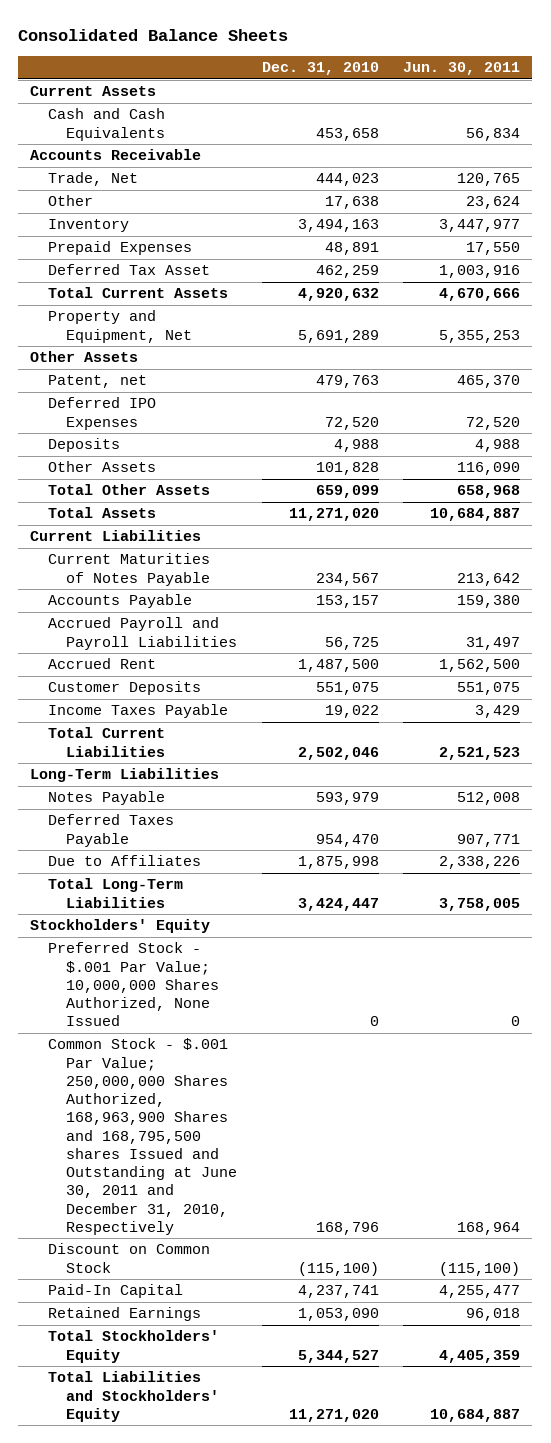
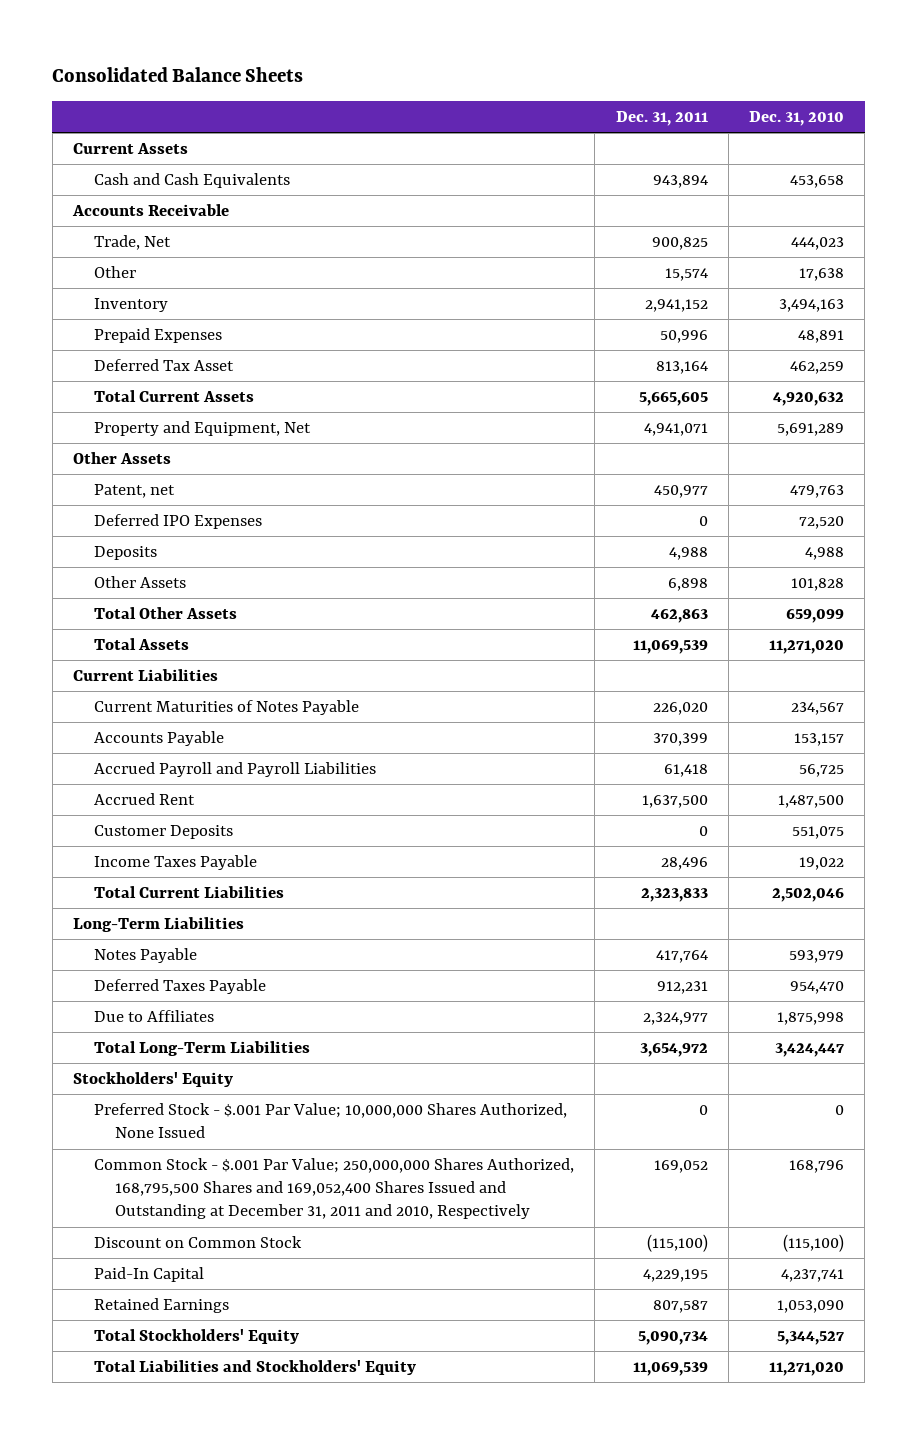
[403,62,521,76] Jun. 30, 2011 -> none
none -> [615,110,708,126] Dec. 31, 2011
[48,1038,238,1235] Common Stock - $.001 Par Value; 250,000,000 Shares Authorized, 168,963,900 Shares and 168,795,500 shares Issued and Outstanding at June 30, 2011 and December 31, 2010, Respectively -> [93,1158,574,1220] Common Stock - $.001 Par Value; 250,000,000 Shares Authorized, 168,795,500 Shares and 169,052,400 Shares Issued and Outstanding at December 31, 2011 and 2010, Respectively

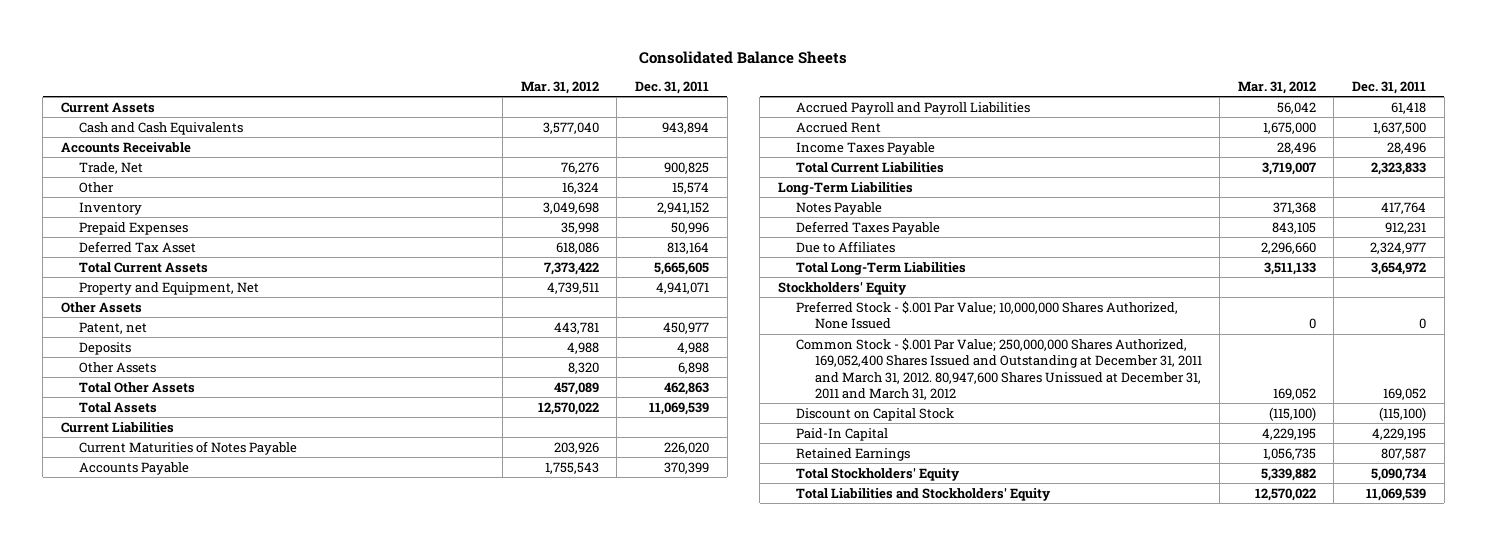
[749,110,845,126] Dec. 31, 2010 -> none
none -> [520,80,599,94] Mar. 31, 2012
[93,514,262,530] Deferred IPO Expenses -> none
[93,825,233,840] Customer Deposits -> none
[93,1158,574,1220] Common Stock - $.001 Par Value; 250,000,000 Shares Authorized, 168,795,500 Shares and 169,052,400 Shares Issued and Outstanding at December 31, 2011 and 2010, Respectively -> [796,337,1202,400] Common Stock - $.001 Par Value; 250,000,000 Shares Authorized, 169,052,400 Shares Issued and Outstanding at December 31, 2011 and March 31, 2012. 80,947,600 Shares Unissued at December 31, 2011 and March 31, 2012
[93,1236,302,1249] Discount on Common Stock -> [796,407,955,421] Discount on Capital Stock

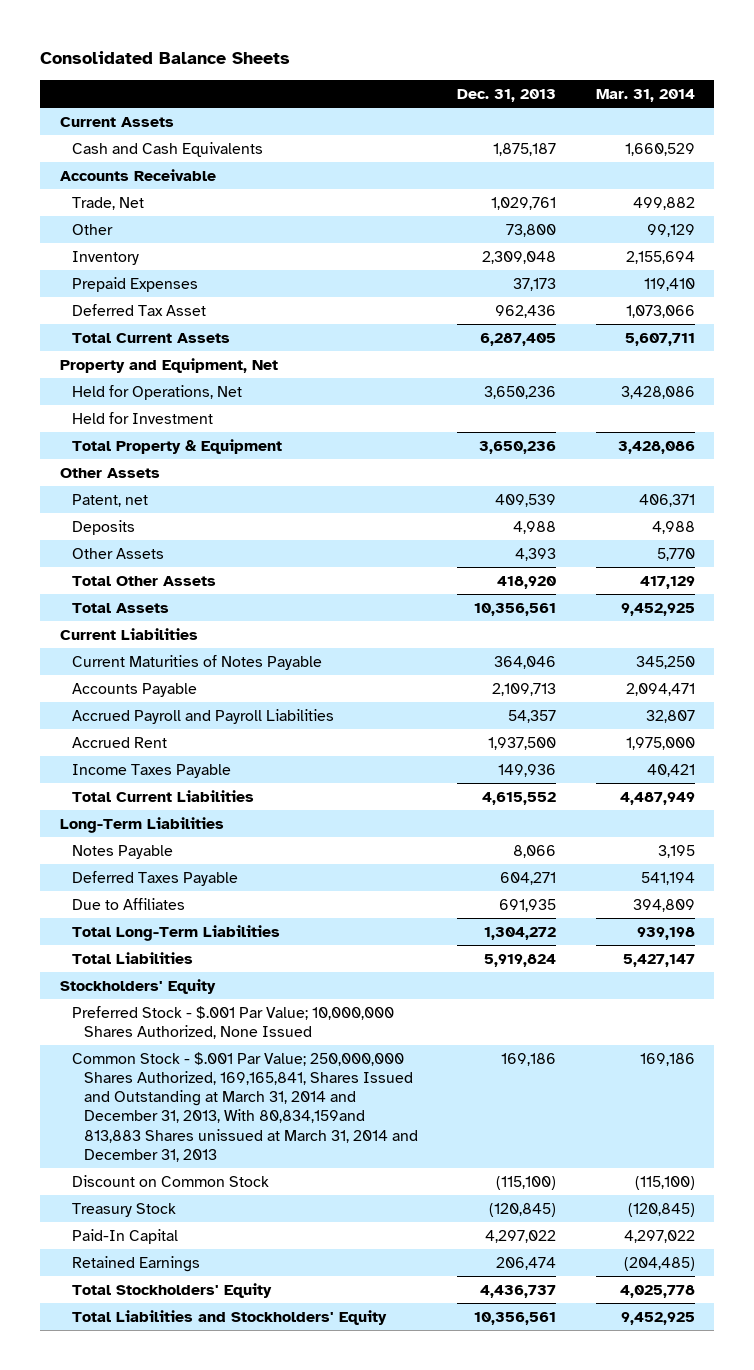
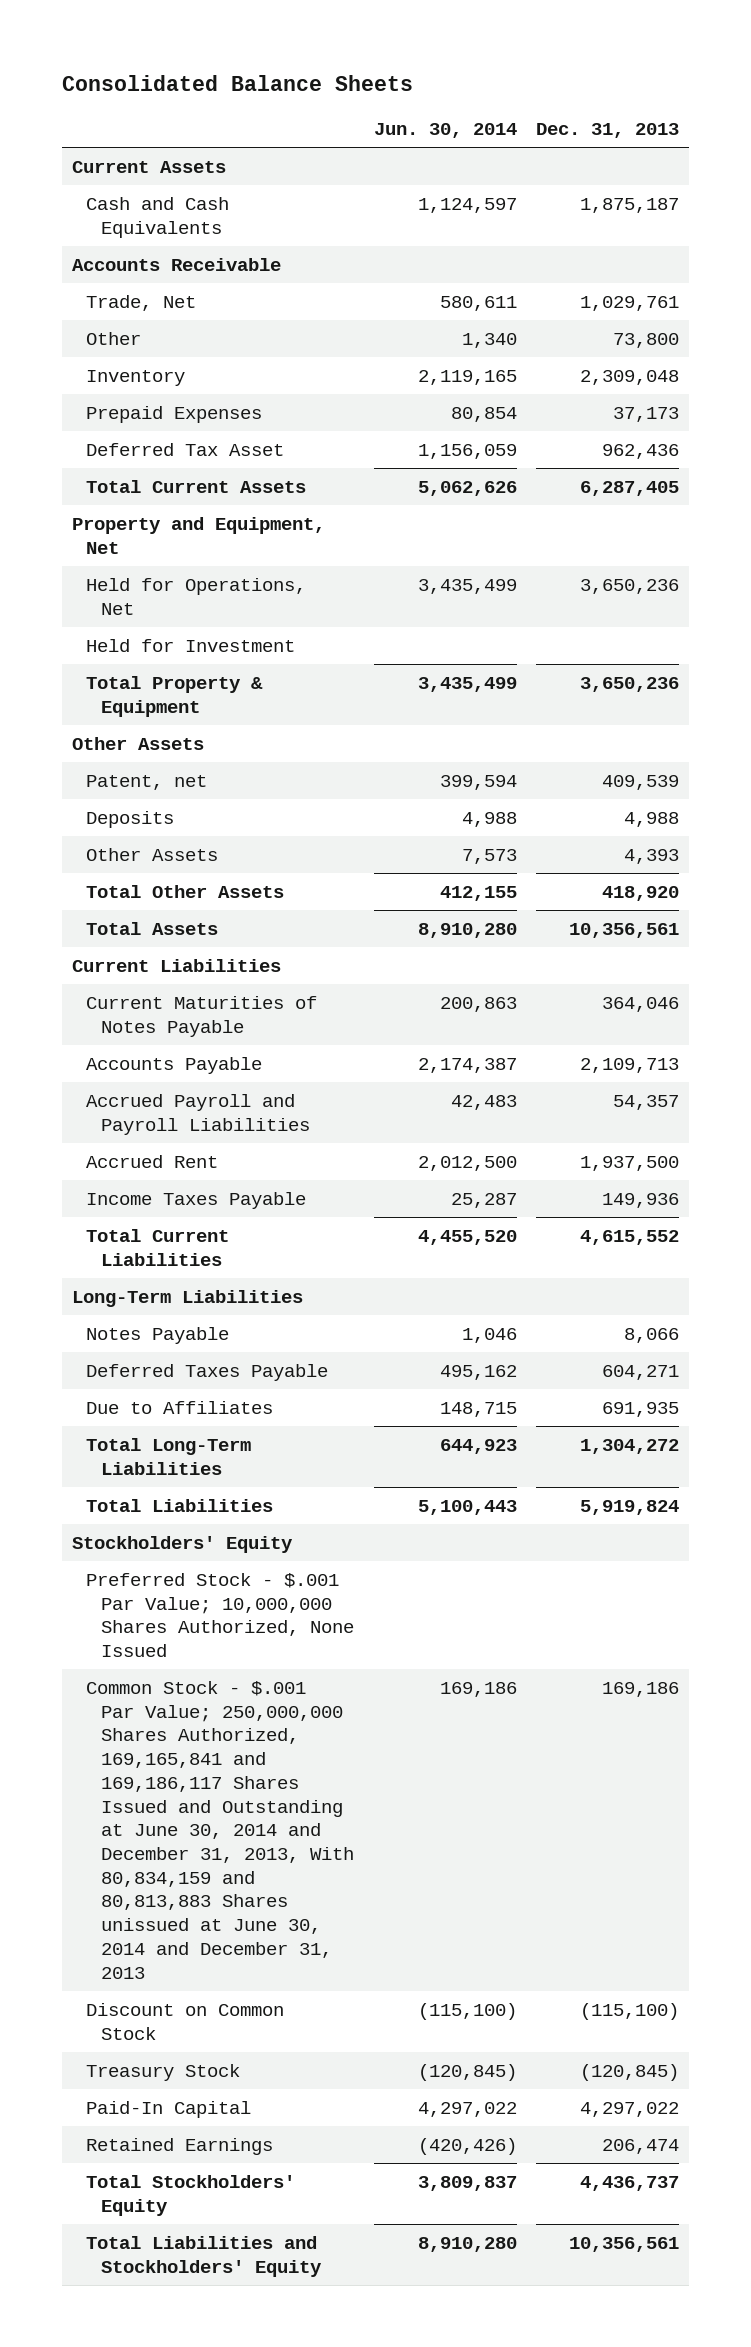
[595,88,695,102] Mar. 31, 2014 -> none
none -> [373,122,517,138] Jun. 30, 2014
[71,1051,418,1162] Common Stock - $.001 Par Value; 250,000,000 Shares Authorized, 169,165,841, Shares Issued and Outstanding at March 31, 2014 and December 31, 2013, With 80,834,159and 813,883 Shares unissued at March 31, 2014 and December 31, 2013 -> [86,1680,354,1979] Common Stock - $.001 Par Value; 250,000,000 Shares Authorized, 169,165,841 and 169,186,117 Shares Issued and Outstanding at June 30, 2014 and December 31, 2013, With 80,834,159 and 80,813,883 Shares unissued at June 30, 2014 and December 31, 2013

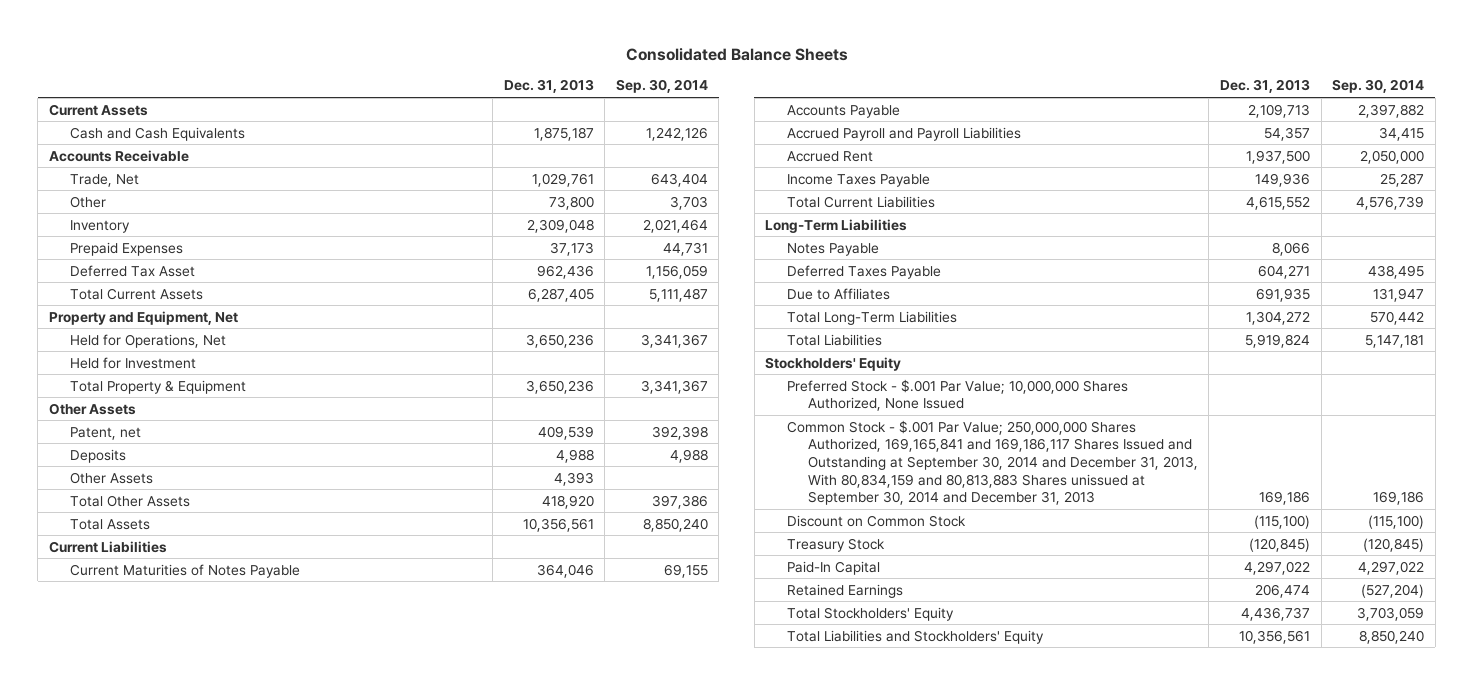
[373,122,517,138] Jun. 30, 2014 -> none
none -> [615,79,708,94] Sep. 30, 2014
[86,1680,354,1979] Common Stock - $.001 Par Value; 250,000,000 Shares Authorized, 169,165,841 and 169,186,117 Shares Issued and Outstanding at June 30, 2014 and December 31, 2013, With 80,834,159 and 80,813,883 Shares unissued at June 30, 2014 and December 31, 2013 -> [786,419,1198,506] Common Stock - $.001 Par Value; 250,000,000 Shares Authorized, 169,165,841 and 169,186,117 Shares Issued and Outstanding at September 30, 2014 and December 31, 2013, With 80,834,159 and 80,813,883 Shares unissued at September 30, 2014 and December 31, 2013

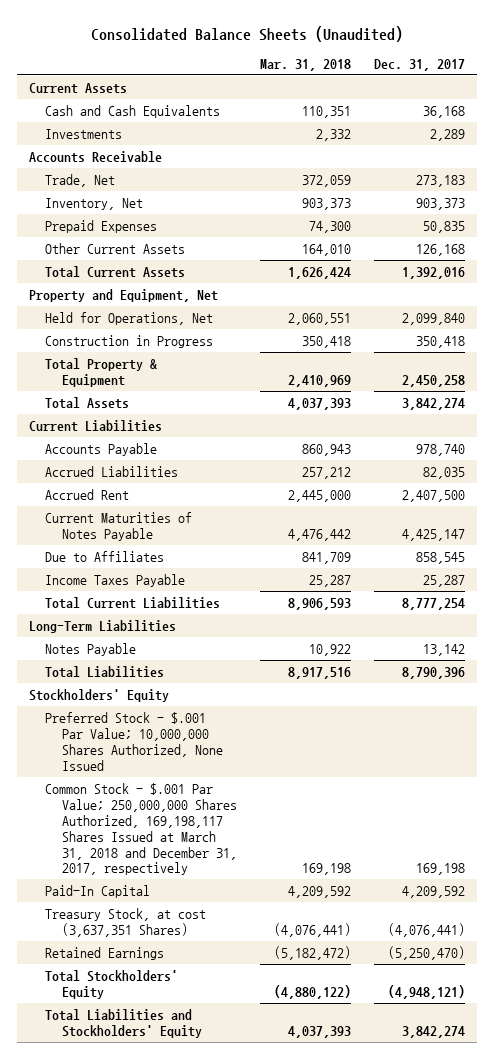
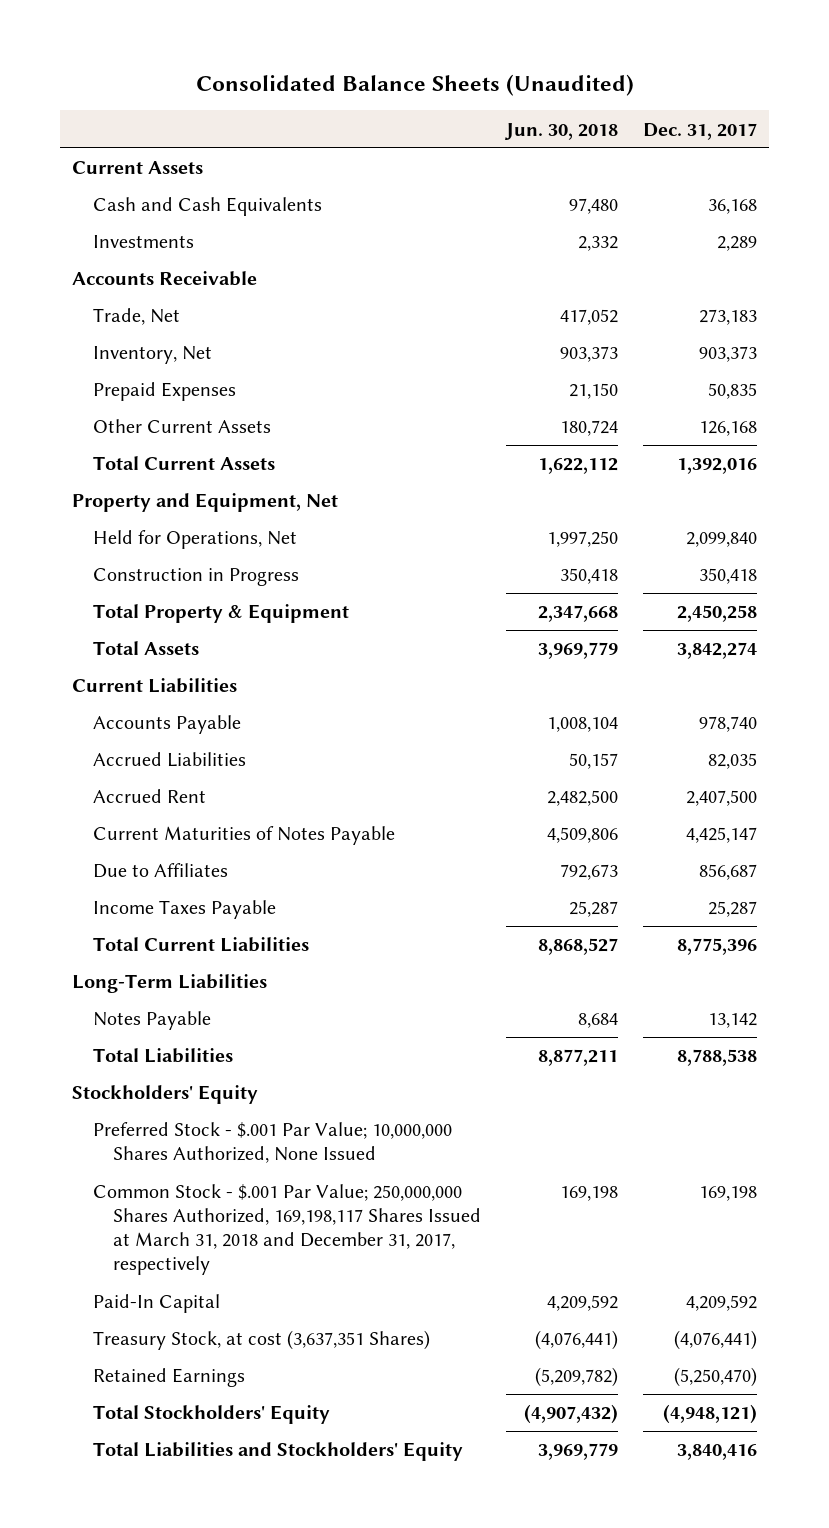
[260,58,352,71] Mar. 31, 2018 -> none
none -> [504,122,619,140] Jun. 30, 2018
[416,551,466,564] 858,545 -> [698,864,757,881] 856,687
[402,597,466,610] 8,777,254 -> [676,938,757,956] 8,775,396
[402,666,466,679] 8,790,396 -> [676,1049,757,1067] 8,788,538
[402,1025,466,1038] 3,842,274 -> [676,1444,757,1461] 3,840,416

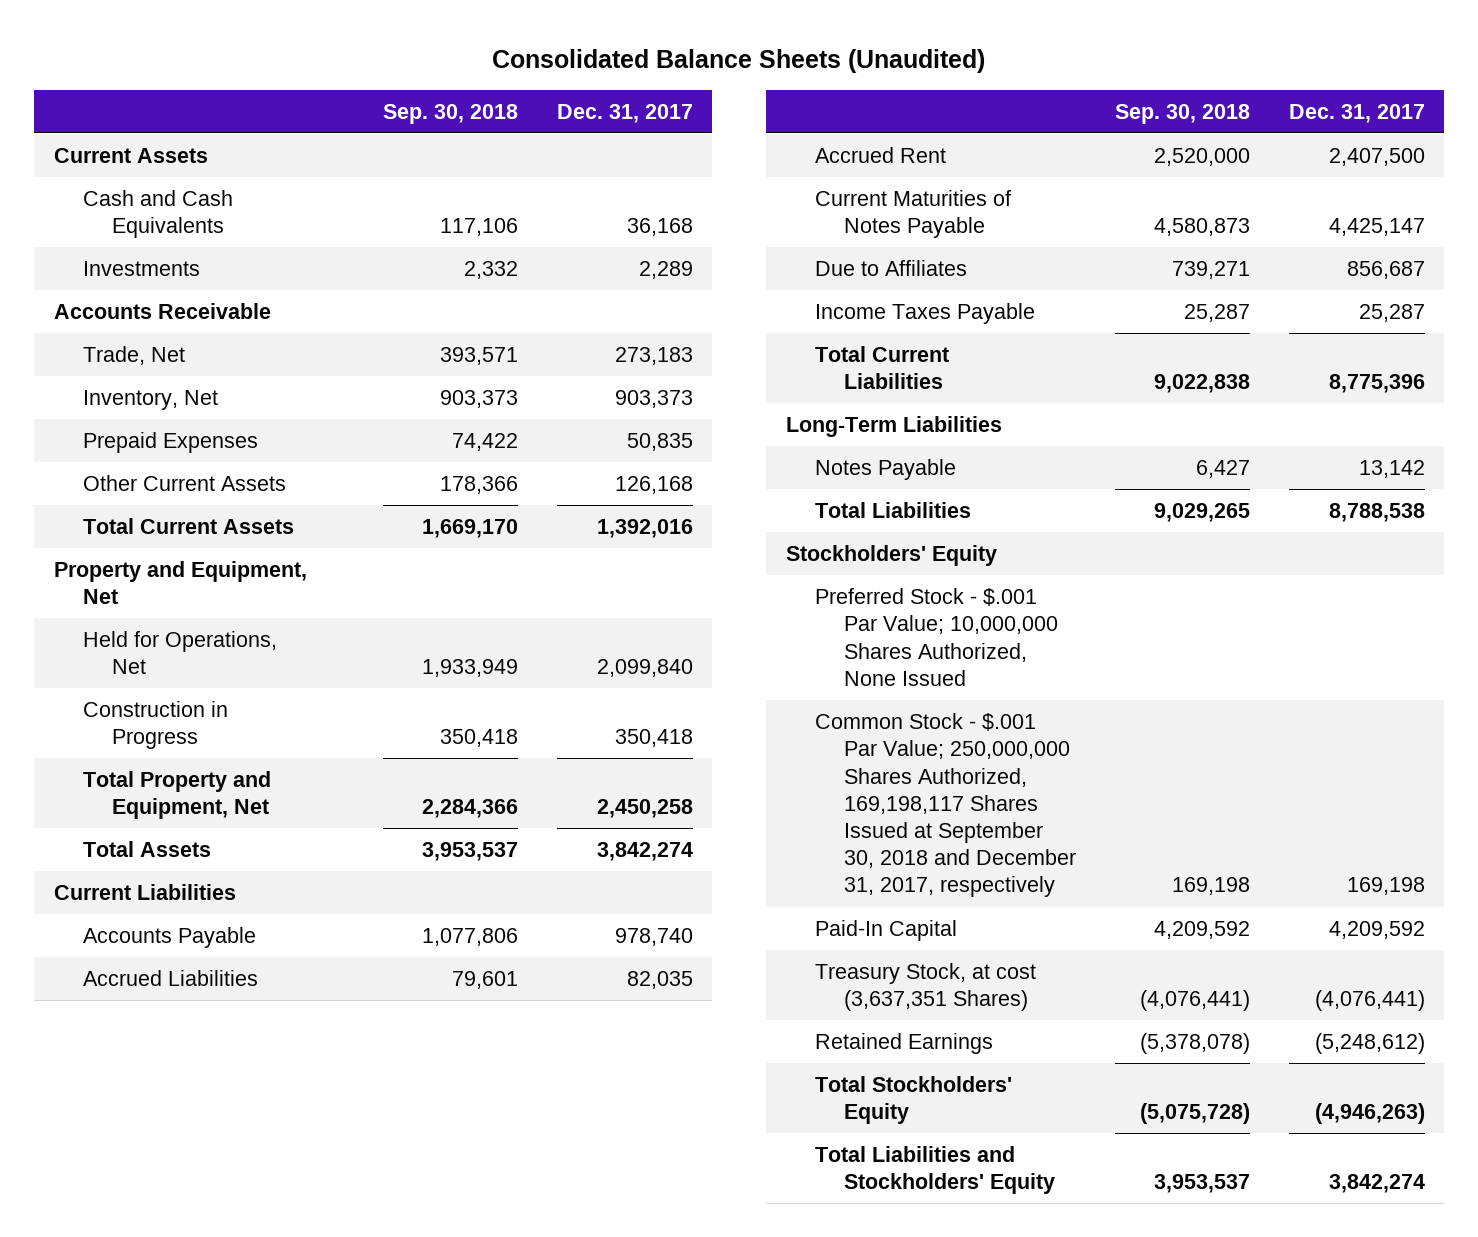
[504,122,619,140] Jun. 30, 2018 -> none
none -> [382,103,518,124] Sep. 30, 2018
[92,604,349,624] Total Property & Equipment -> [82,771,271,820] Total Property and Equipment, Net
[92,1184,482,1276] Common Stock - $.001 Par Value; 250,000,000 Shares Authorized, 169,198,117 Shares Issued at March 31, 2018 and December 31, 2017, respectively -> [814,713,1077,898] Common Stock - $.001 Par Value; 250,000,000 Shares Authorized, 169,198,117 Shares Issued at September 30, 2018 and December 31, 2017, respectively
[673,1367,757,1388] (5,250,470) -> [1314,1033,1425,1055] (5,248,612)
[662,1404,757,1425] (4,948,121) -> [1314,1103,1425,1125] (4,946,263)
[676,1444,757,1461] 3,840,416 -> [1328,1174,1425,1194] 3,842,274

